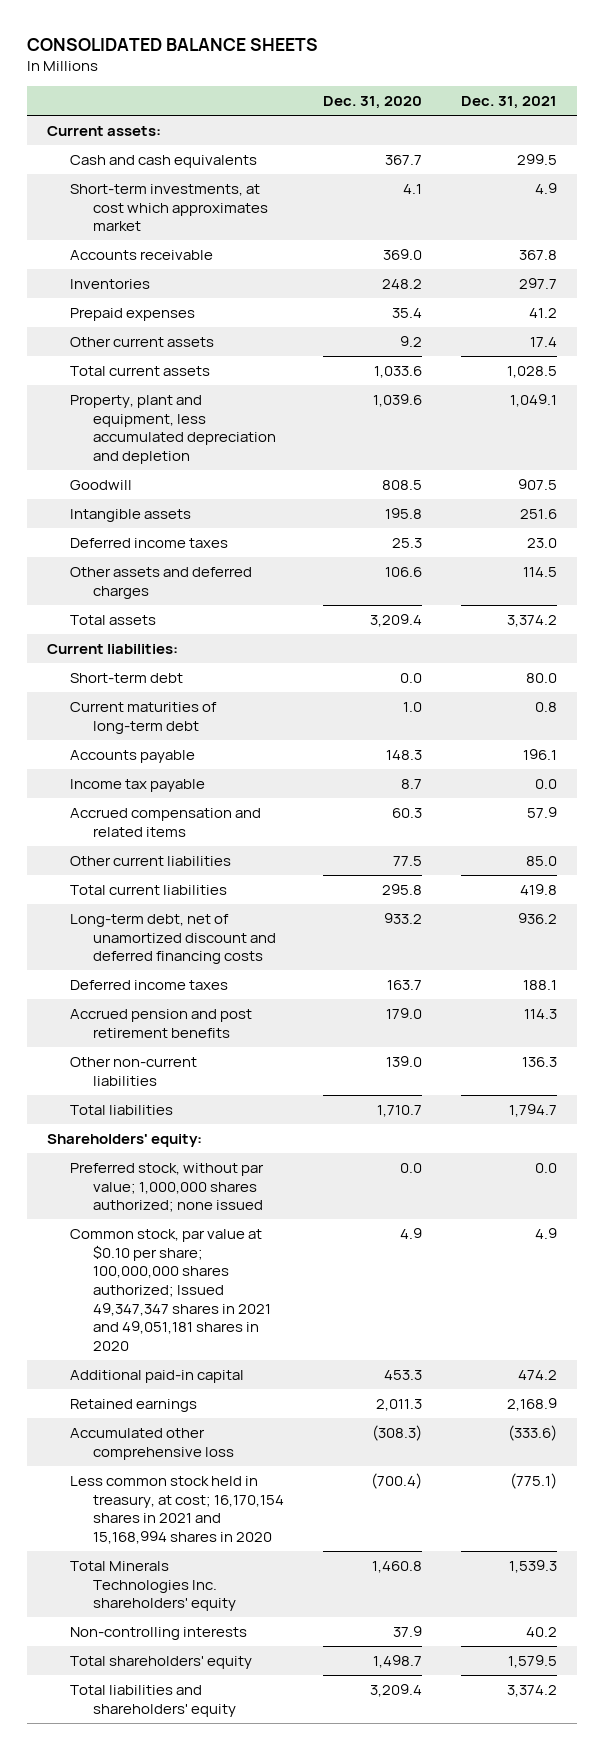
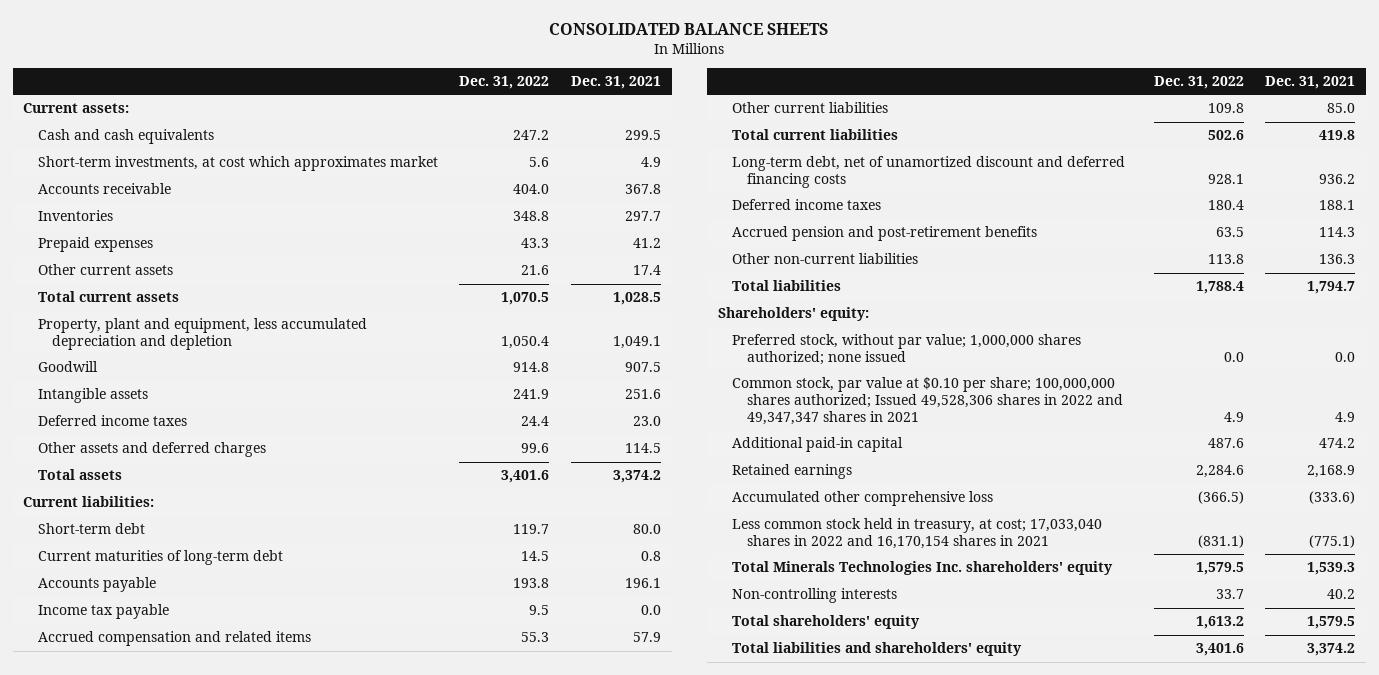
[323,96,423,110] Dec. 31, 2020 -> none
none -> [459,76,550,90] Dec. 31, 2022
[69,1009,252,1038] Accrued pension and post retirement benefits -> [732,226,1038,242] Accrued pension and post-retirement benefits
[69,1229,271,1351] Common stock, par value at $0.10 per share; 100,000,000 shares authorized; Issued 49,347,347 shares in 2021 and 49,051,181 shares in 2020 -> [732,377,1123,426] Common stock, par value at $0.10 per share; 100,000,000 shares authorized; Issued 49,528,306 shares in 2022 and 49,347,347 shares in 2021
[69,1476,284,1544] Less common stock held in treasury, at cost; 16,170,154 shares in 2021 and 15,168,994 shares in 2020 -> [732,518,1103,550] Less common stock held in treasury, at cost; 17,033,040 shares in 2022 and 16,170,154 shares in 2021

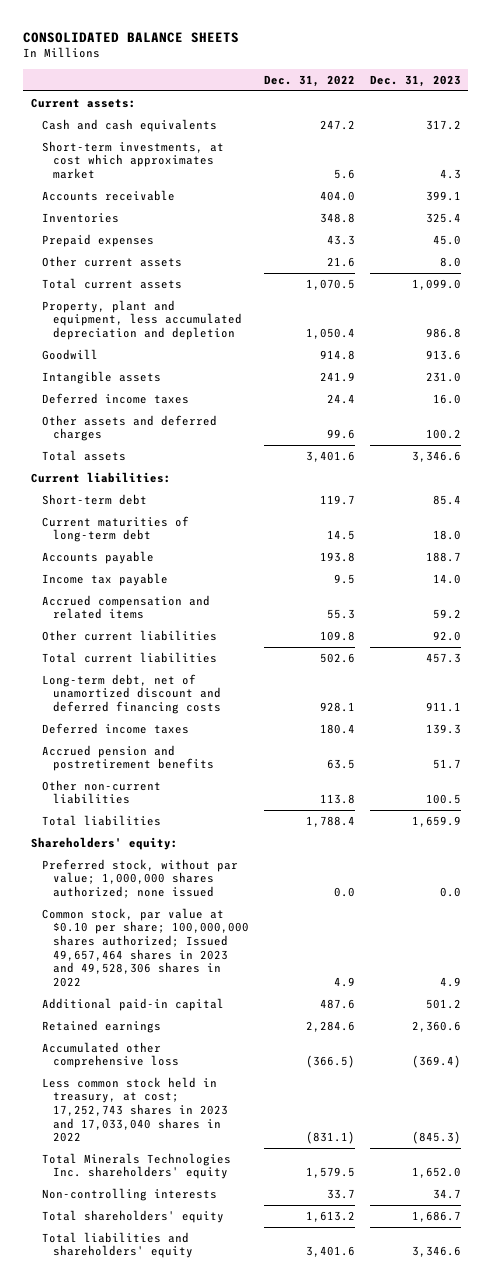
[571,76,662,90] Dec. 31, 2021 -> none
none -> [370,74,462,87] Dec. 31, 2023
[732,226,1038,242] Accrued pension and post-retirement benefits -> [42,744,215,772] Accrued pension and postretirement benefits
[732,377,1123,426] Common stock, par value at $0.10 per share; 100,000,000 shares authorized; Issued 49,528,306 shares in 2022 and 49,347,347 shares in 2021 -> [42,907,250,987] Common stock, par value at $0.10 per share; 100,000,000 shares authorized; Issued 49,657,464 shares in 2023 and 49,528,306 shares in 2022
[732,518,1103,550] Less common stock held in treasury, at cost; 17,033,040 shares in 2022 and 16,170,154 shares in 2021 -> [42,1076,229,1143] Less common stock held in treasury, at cost; 17,252,743 shares in 2023 and 17,033,040 shares in 2022

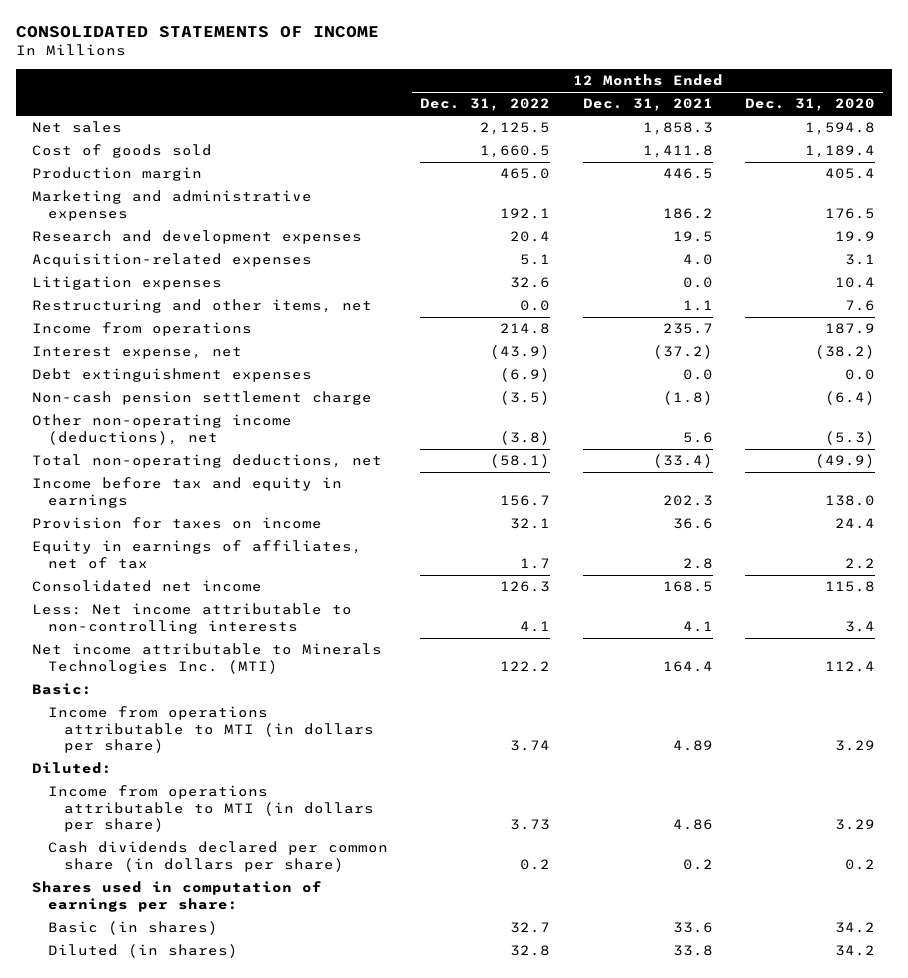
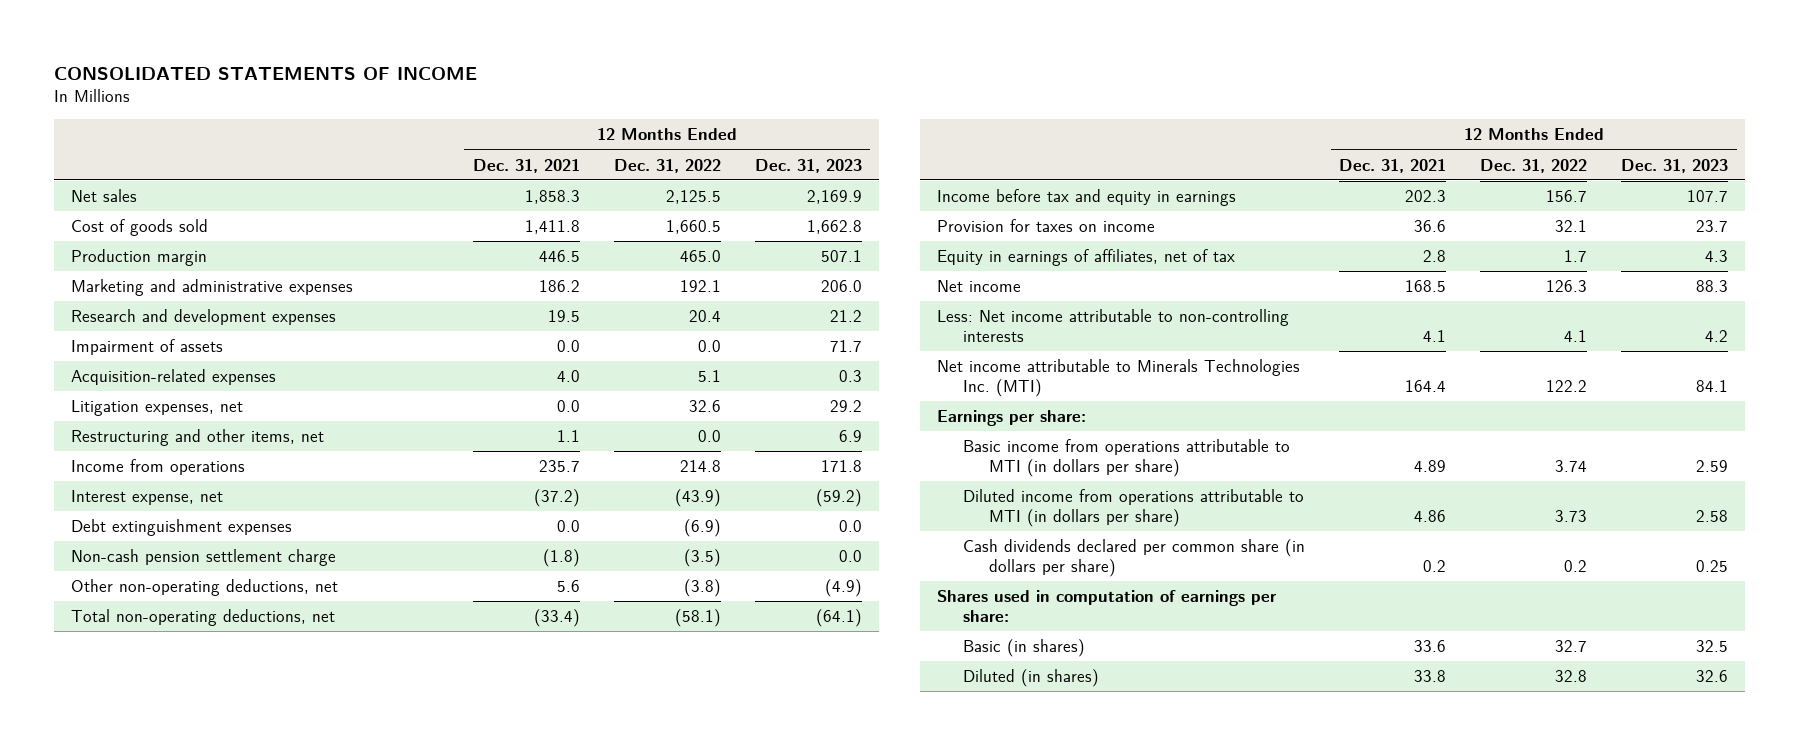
[745,98,876,112] Dec. 31, 2020 -> none
none -> [754,158,862,173] Dec. 31, 2023
none -> [70,339,223,356] Impairment of assets
[32,276,223,291] Litigation expenses -> [70,400,243,417] Litigation expenses, net
[32,414,293,445] Other non-operating income (deductions), net -> [70,579,338,597] Other non-operating deductions, net
[32,580,263,593] Consolidated net income -> [937,280,1022,293] Net income
[32,683,93,696] Basic: -> none
[32,762,113,775] Diluted: -> none
none -> [937,410,1087,427] Earnings per share:
[48,706,374,754] Income from operations attributable to MTI (in dollars per share) -> [963,439,1291,477] Basic income from operations attributable to MTI (in dollars per share)
[48,785,374,833] Income from operations attributable to MTI (in dollars per share) -> [963,489,1305,527] Diluted income from operations attributable to MTI (in dollars per share)

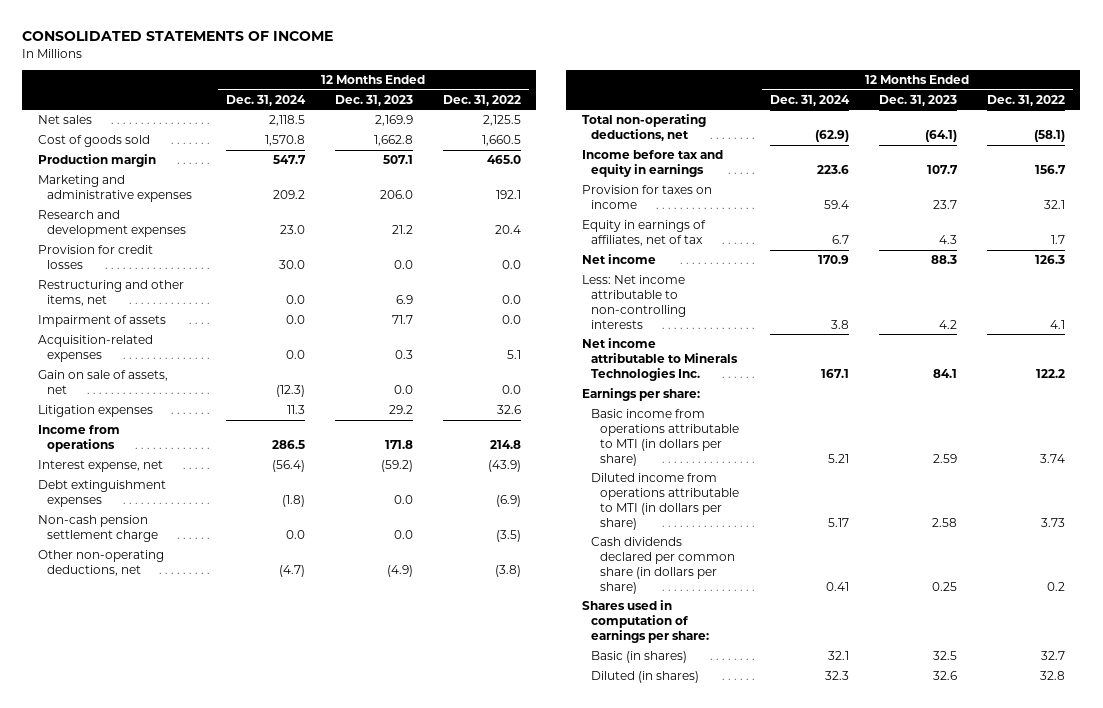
[472,158,580,173] Dec. 31, 2021 -> none
none -> [225,94,306,106] Dec. 31, 2024
none -> [37,245,153,270] Provision for credit losses
[70,429,324,447] Restructuring and other items, net -> [37,280,184,307] Restructuring and other items, net
none -> [37,370,168,395] Gain on sale of assets, net
[70,400,243,417] Litigation expenses, net -> [37,405,153,418] Litigation expenses
[937,359,1301,397] Net income attributable to Minerals Technologies Inc. (MTI) -> [581,338,739,381] Net income attributable to Minerals Technologies Inc.

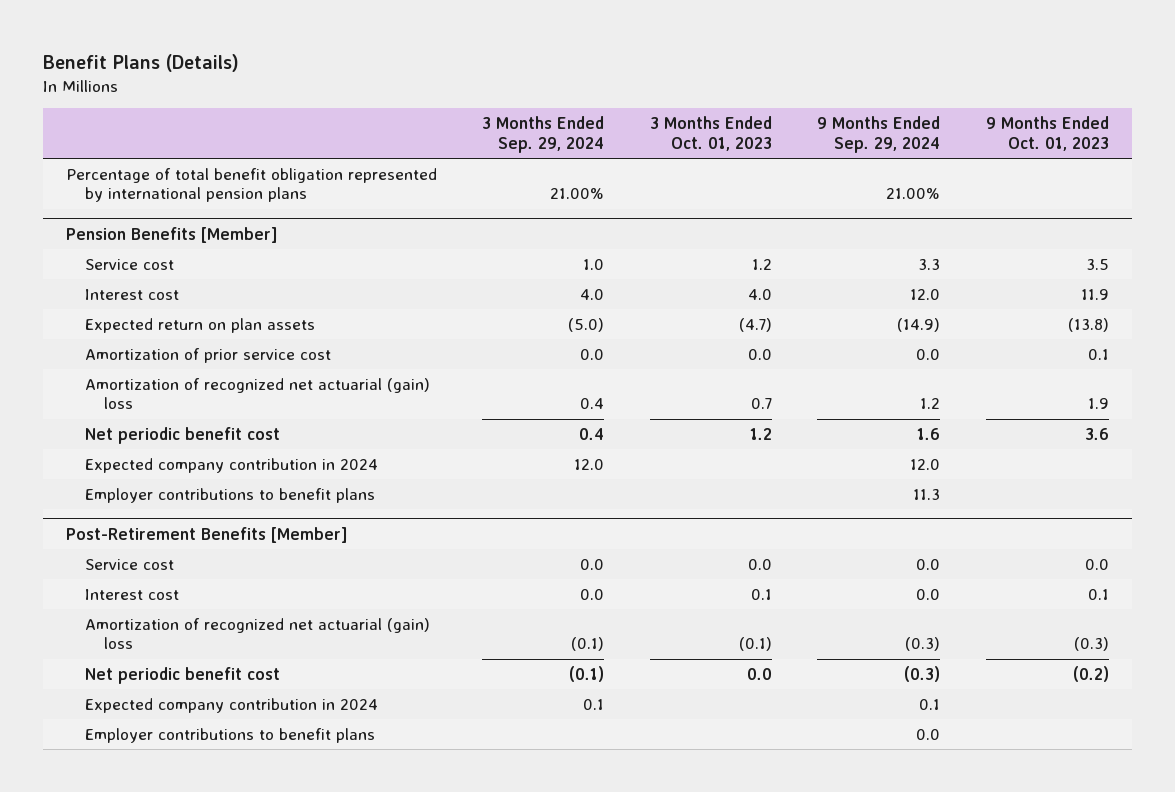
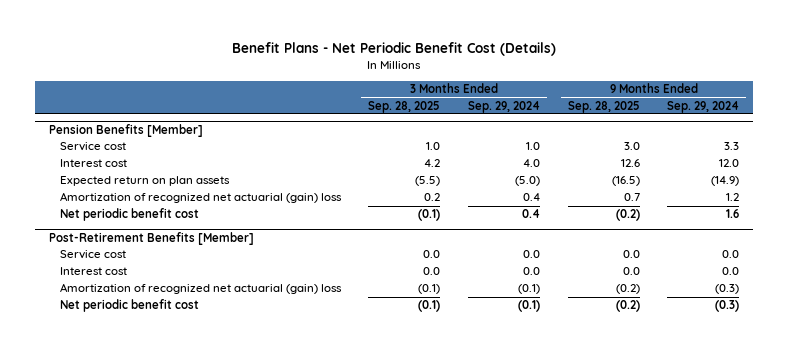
[42,53,239,72] Benefit Plans (Details) -> [232,42,557,57] Benefit Plans - Net Periodic Benefit Cost (Details)
[649,116,772,151] 3 Months Ended Oct. 01, 2023 -> none
[986,116,1110,151] 9 Months Ended Oct. 01, 2023 -> none
none -> [368,100,441,113] Sep. 28, 2025
none -> [567,100,640,113] Sep. 28, 2025
[65,167,437,203] Percentage of total benefit obligation represented by international pension plans -> none
[84,347,331,363] Amortization of prior service cost -> none
[84,457,378,473] Expected company contribution in 2024 -> none
[84,487,375,503] Employer contributions to benefit plans -> none
[84,697,378,713] Expected company contribution in 2024 -> none
[84,727,375,743] Employer contributions to benefit plans -> none

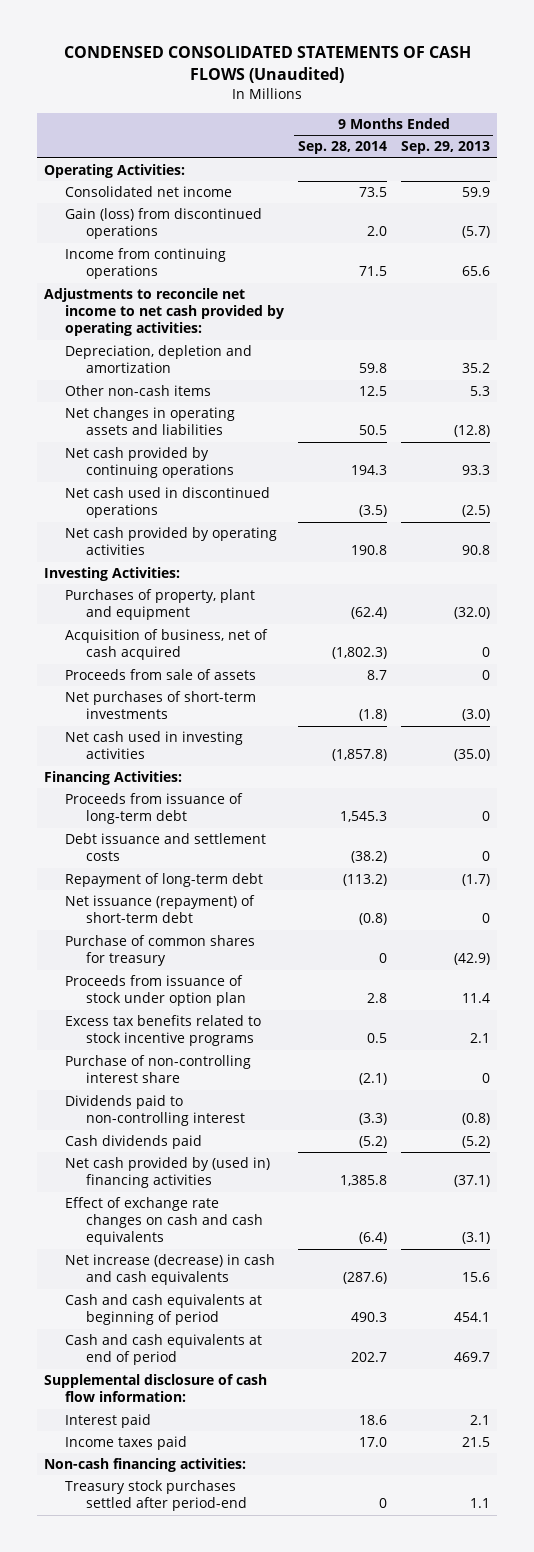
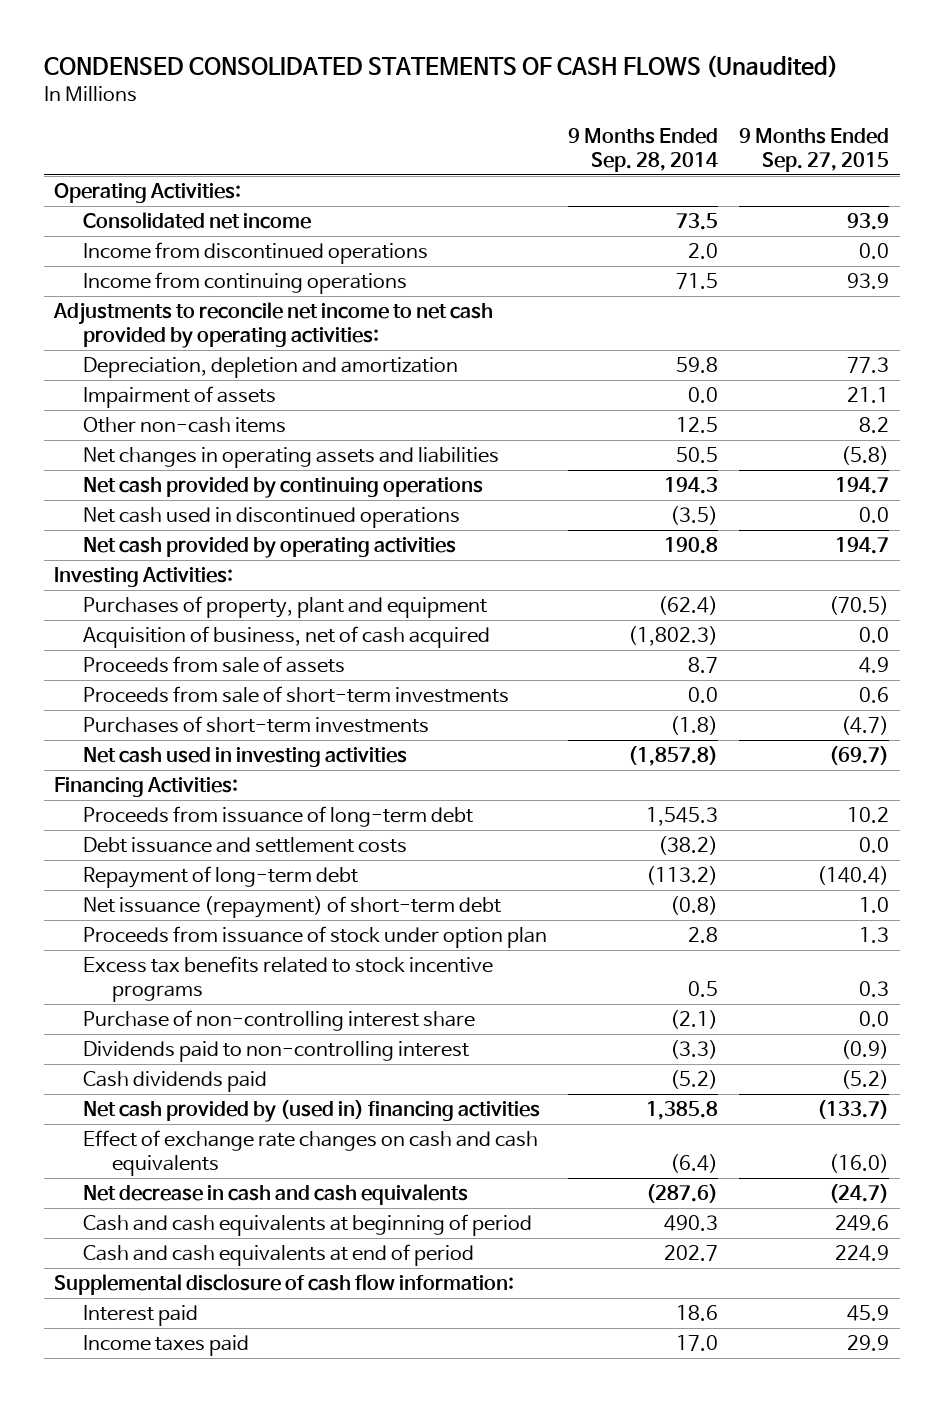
[400,141,490,155] Sep. 29, 2013 -> none
none -> [739,128,890,173] 9 Months Ended Sep. 27, 2015
[64,208,262,240] Gain (loss) from discontinued operations -> [83,242,429,265] Income from discontinued operations
none -> [83,386,277,409] Impairment of assets
none -> [83,686,510,704] Proceeds from sale of short-term investments
[64,691,256,720] Net purchases of short-term investments -> [83,716,430,734] Purchases of short-term investments
[64,935,255,967] Purchase of common shares for treasury -> none
[64,1254,275,1286] Net increase (decrease) in cash and cash equivalents -> [83,1184,469,1206] Net decrease in cash and cash equivalents
[43,1458,246,1473] Non-cash financing activities: -> none
[64,1480,248,1512] Treasury stock purchases settled after period-end -> none

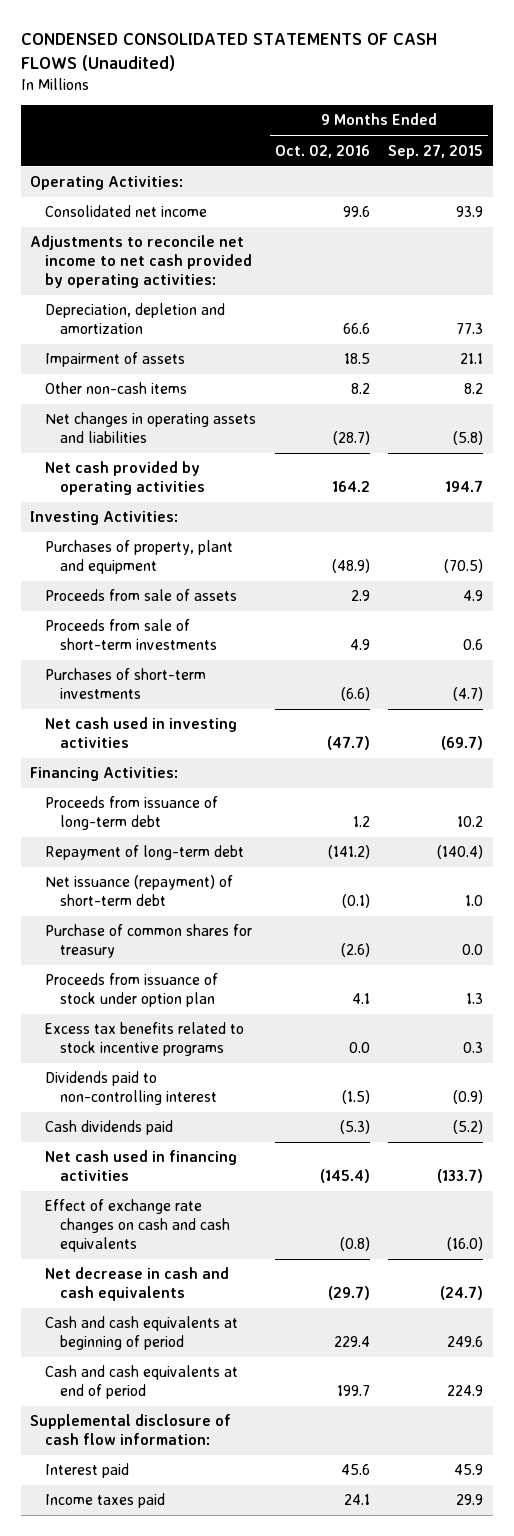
[568,128,719,173] 9 Months Ended Sep. 28, 2014 -> none
none -> [274,144,370,158] Oct. 02, 2016
[83,242,429,265] Income from discontinued operations -> none
[83,272,408,295] Income from continuing operations -> none
[83,477,484,499] Net cash provided by continuing operations -> none
[83,507,461,529] Net cash used in discontinued operations -> none
[83,626,491,649] Acquisition of business, net of cash acquired -> none
[83,837,408,854] Debt issuance and settlement costs -> none
none -> [44,924,252,959] Purchase of common shares for treasury
[83,1010,476,1032] Purchase of non-controlling interest share -> none
[83,1100,541,1123] Net cash provided by (used in) financing activities -> [44,1150,237,1182] Net cash used in financing activities

